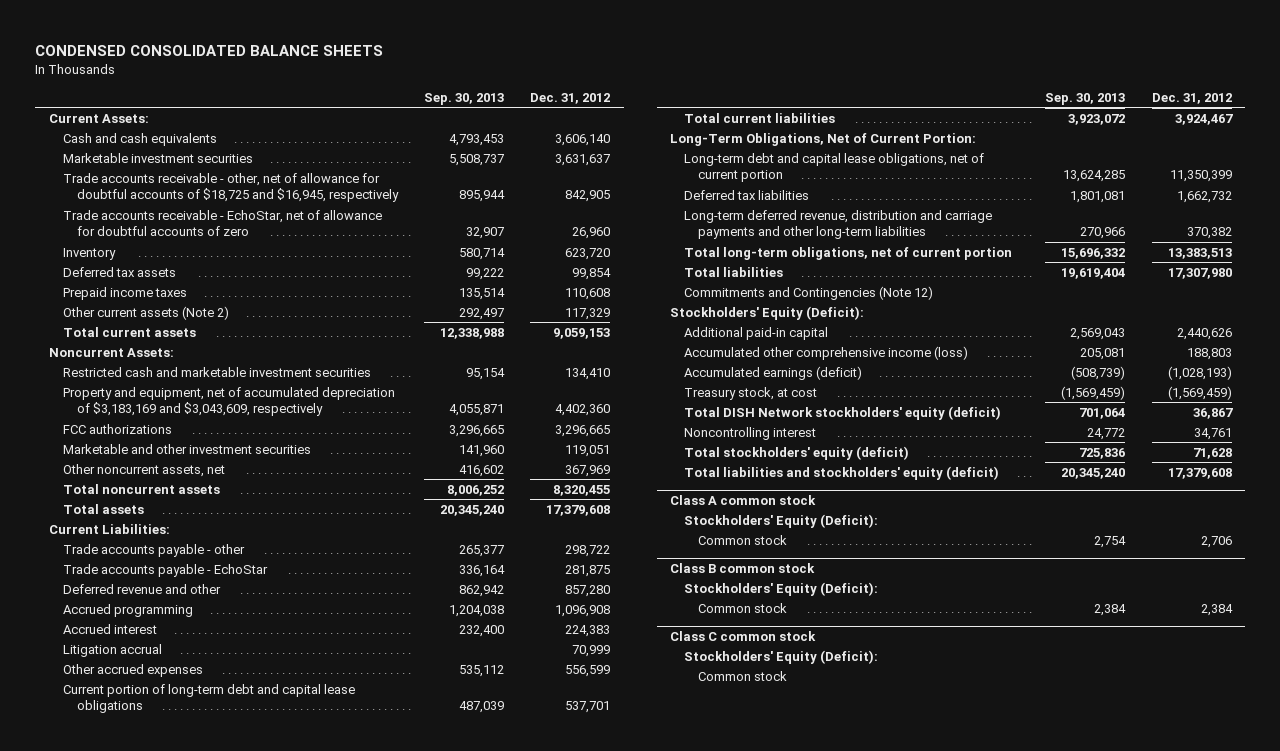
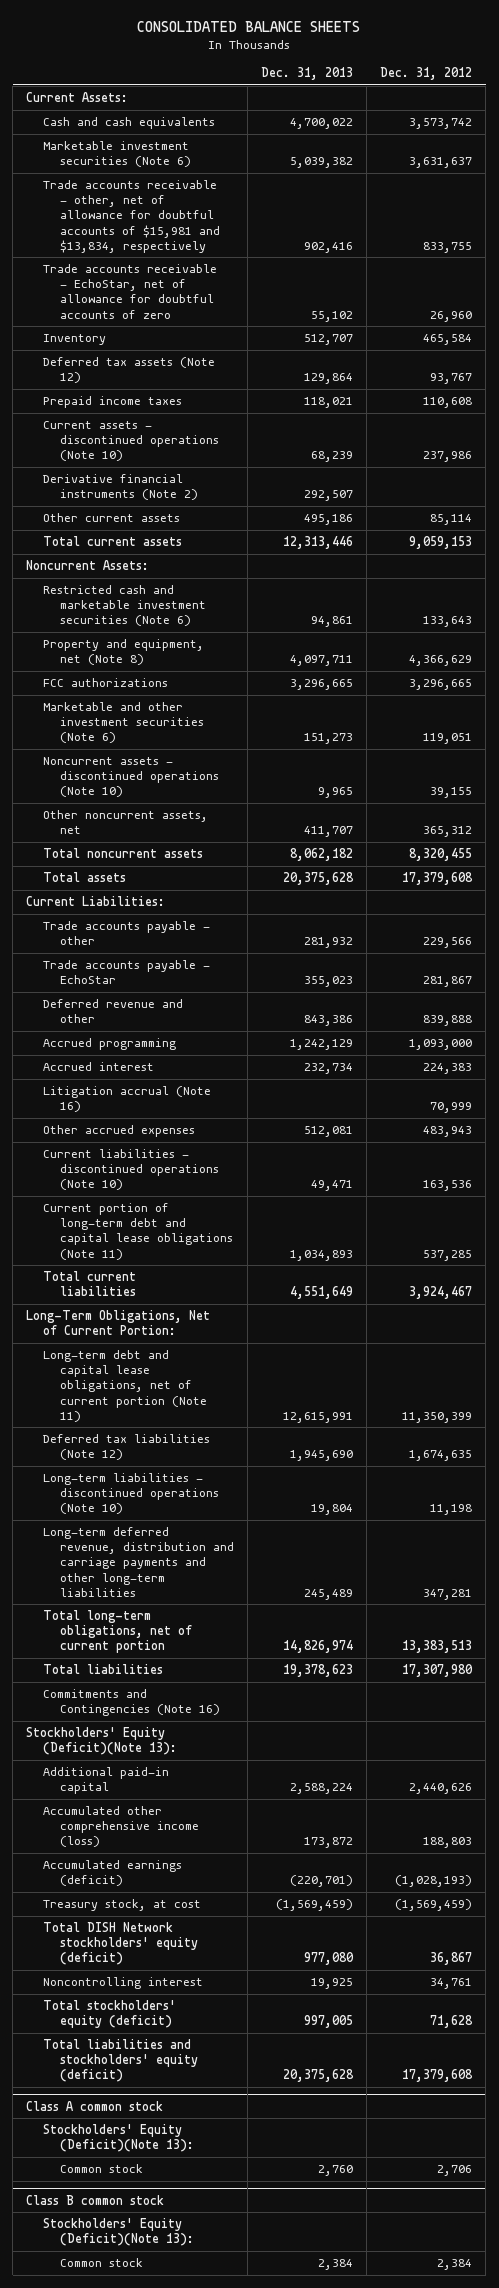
[35,44,384,56] CONDENSED CONSOLIDATED BALANCE SHEETS -> [137,20,361,32] CONSOLIDATED BALANCE SHEETS
[423,92,504,105] Sep. 30, 2013 -> none
none -> [261,67,354,81] Dec. 31, 2013
[555,133,611,146] 3,606,140 -> [409,118,473,130] 3,573,742
[62,152,253,163] Marketable investment securities -> [43,141,191,168] Marketable investment securities (Note 6)
[62,172,399,203] Trade accounts receivable - other, net of allowance for doubtful accounts of $18,725 and $16,945, respectively -> [43,180,220,253] Trade accounts receivable - other, net of allowance for doubtful accounts of $15,981 and $13,834, respectively
[565,190,611,203] 842,905 -> [423,241,473,253] 833,755
[565,247,611,260] 623,720 -> [423,334,473,346] 465,584
[62,266,176,277] Deferred tax assets -> [43,357,216,384] Deferred tax assets (Note 12)
[572,267,612,280] 99,854 -> [430,373,473,385] 93,767
none -> [43,421,219,462] Current assets - discontinued operations (Note 10)
none -> [43,474,198,501] Derivative financial instruments (Note 2)
[62,305,229,320] Other current assets (Note 2) -> [43,513,181,523] Other current assets
[565,307,611,320] 117,329 -> [430,514,473,526] 85,114
[62,366,371,377] Restricted cash and marketable investment securities -> [43,585,206,627] Restricted cash and marketable investment securities (Note 6)
[565,367,611,380] 134,410 -> [423,616,473,628] 133,643
[62,386,395,417] Property and equipment, net of accumulated depreciation of $3,183,169 and $3,043,609, respectively -> [43,639,205,666] Property and equipment, net (Note 8)
[555,404,611,417] 4,402,360 -> [409,655,473,667] 4,366,629
[62,443,311,454] Marketable and other investment securities -> [43,702,204,744] Marketable and other investment securities (Note 6)
none -> [43,757,219,798] Noncurrent assets - discontinued operations (Note 10)
[565,464,611,477] 367,969 -> [423,826,473,838] 365,312
[565,544,611,557] 298,722 -> [423,937,473,949] 229,566
[565,564,611,577] 281,875 -> [423,976,473,988] 281,867
[565,584,611,597] 857,280 -> [423,1015,473,1027] 839,888
[555,604,611,617] 1,096,908 -> [409,1039,473,1051] 1,093,000
[62,643,162,657] Litigation accrual -> [43,1086,212,1113] Litigation accrual (Note 16)
[565,664,611,677] 556,599 -> [423,1126,473,1138] 483,943
none -> [43,1149,219,1191] Current liabilities - discontinued operations (Note 10)
[62,683,355,714] Current portion of long-term debt and capital lease obligations -> [43,1203,233,1260] Current portion of long-term debt and capital lease obligations (Note 11)
[565,701,611,714] 537,701 -> [423,1249,473,1261] 537,285
[683,152,984,183] Long-term debt and capital lease obligations, net of current portion -> [43,1350,207,1422] Long-term debt and capital lease obligations, net of current portion (Note 11)
[683,189,809,200] Deferred tax liabilities -> [43,1434,211,1461] Deferred tax liabilities (Note 12)
[1176,190,1232,203] 1,662,732 -> [409,1450,473,1462] 1,674,635
none -> [43,1473,219,1515] Long-term liabilities - discontinued operations (Note 10)
[1186,227,1232,240] 370,382 -> [423,1588,473,1600] 347,281
[683,285,933,300] Commitments and Contingencies (Note 12) -> [43,1689,220,1717] Commitments and Contingencies (Note 16)
[669,305,864,320] Stockholders' Equity (Deficit): -> [26,1727,178,1756] Stockholders' Equity (Deficit)(Note 13):
[683,513,878,528] Stockholders' Equity (Deficit): -> [43,2124,194,2153] Stockholders' Equity (Deficit)(Note 13):
[683,581,878,596] Stockholders' Equity (Deficit): -> [43,2218,194,2247] Stockholders' Equity (Deficit)(Note 13):
[669,630,816,641] Class C common stock -> none
[683,649,878,664] Stockholders' Equity (Deficit): -> none
[697,670,787,681] Common stock -> none

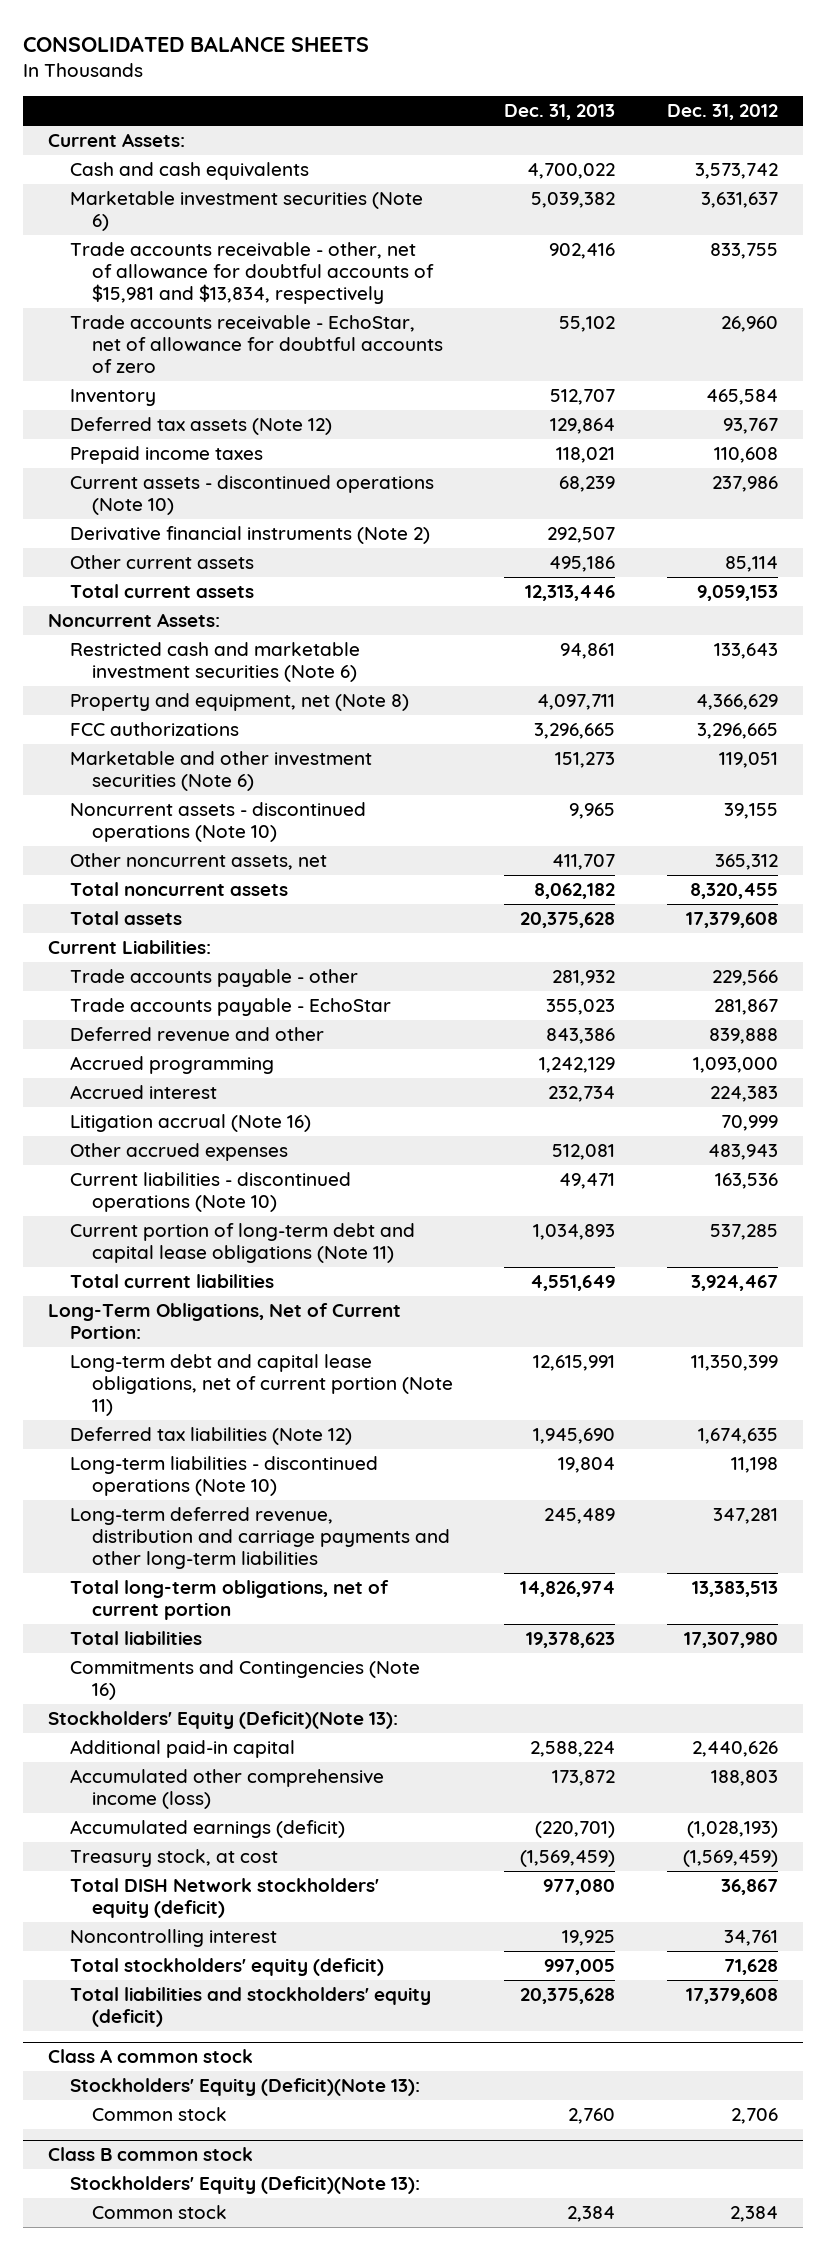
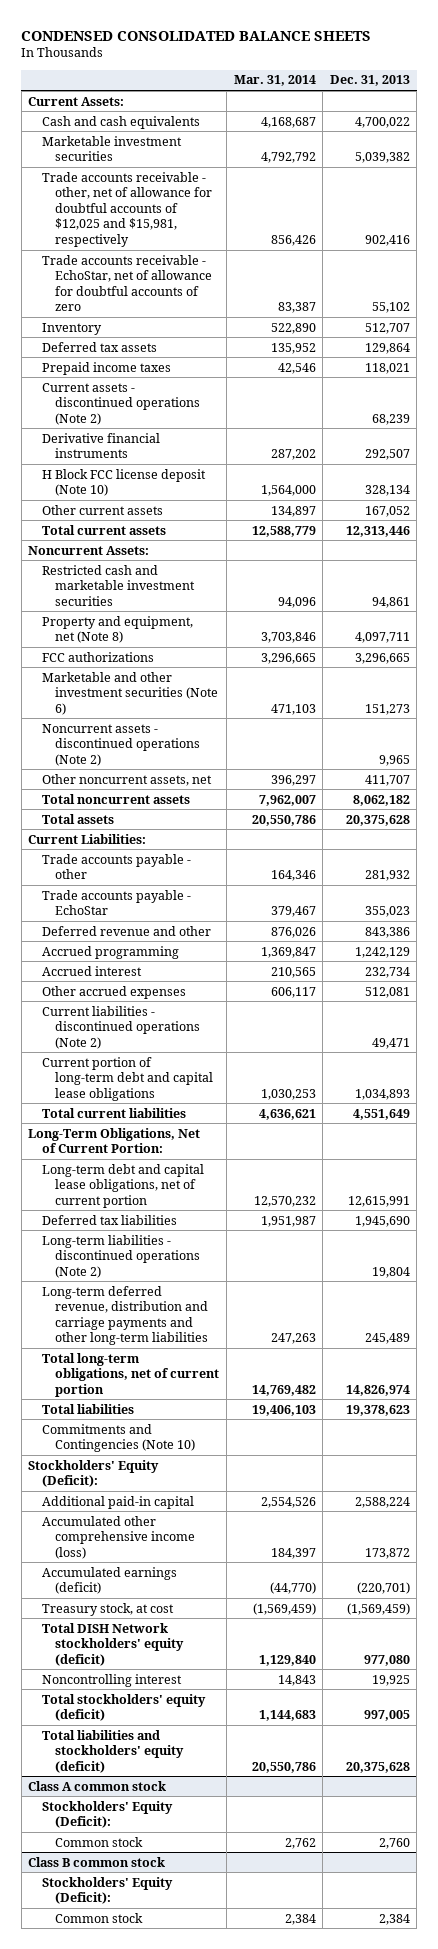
[22,35,369,52] CONSOLIDATED BALANCE SHEETS -> [21,30,372,41] CONDENSED CONSOLIDATED BALANCE SHEETS
[666,104,778,121] Dec. 31, 2012 -> none
none -> [233,75,316,87] Mar. 31, 2014
[70,191,424,232] Marketable investment securities (Note 6) -> [41,135,182,162] Marketable investment securities
[70,242,435,305] Trade accounts receivable - other, net of allowance for doubtful accounts of $15,981 and $13,834, respectively -> [41,171,213,248] Trade accounts receivable - other, net of allowance for doubtful accounts of $12,025 and $15,981, respectively
[70,417,333,436] Deferred tax assets (Note 12) -> [41,341,157,352] Deferred tax assets
[70,475,435,516] Current assets - discontinued operations (Note 10) -> [41,382,201,425] Current assets - discontinued operations (Note 2)
[70,526,431,545] Derivative financial instruments (Note 2) -> [41,432,160,459] Derivative financial instruments
none -> [41,468,206,497] H Block FCC license deposit (Note 10)
[549,556,616,573] 495,186 -> [364,505,410,517] 167,052
[70,642,361,683] Restricted cash and marketable investment securities (Note 6) -> [41,564,196,606] Restricted cash and marketable investment securities
[70,802,367,843] Noncurrent assets - discontinued operations (Note 10) -> [41,723,201,766] Noncurrent assets - discontinued operations (Note 2)
[70,1114,312,1133] Litigation accrual (Note 16) -> none
[70,1172,352,1213] Current liabilities - discontinued operations (Note 10) -> [41,1005,201,1049] Current liabilities - discontinued operations (Note 2)
[70,1223,416,1264] Current portion of long-term debt and capital lease obligations (Note 11) -> [41,1056,214,1101] Current portion of long-term debt and capital lease obligations
[70,1354,454,1417] Long-term debt and capital lease obligations, net of current portion (Note 11) -> [41,1163,204,1208] Long-term debt and capital lease obligations, net of current portion
[70,1427,353,1446] Deferred tax liabilities (Note 12) -> [41,1214,177,1225] Deferred tax liabilities
[70,1456,379,1497] Long-term liabilities - discontinued operations (Note 10) -> [41,1234,201,1278] Long-term liabilities - discontinued operations (Note 2)
[70,1660,421,1701] Commitments and Contingencies (Note 16) -> [41,1423,196,1453] Commitments and Contingencies (Note 10)
[48,1711,399,1730] Stockholders' Equity (Deficit)(Note 13): -> [28,1459,160,1488] Stockholders' Equity (Deficit):
[70,2078,421,2097] Stockholders' Equity (Deficit)(Note 13): -> [41,1800,173,1829] Stockholders' Equity (Deficit):
[70,2176,421,2195] Stockholders' Equity (Deficit)(Note 13): -> [41,1876,173,1905] Stockholders' Equity (Deficit):

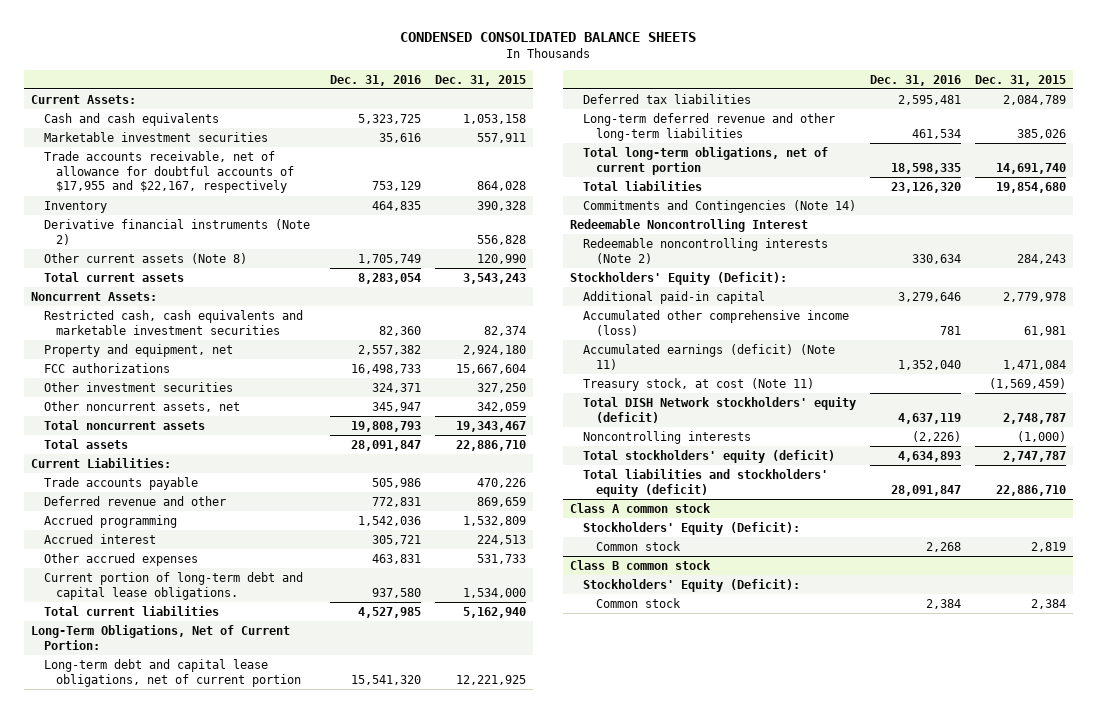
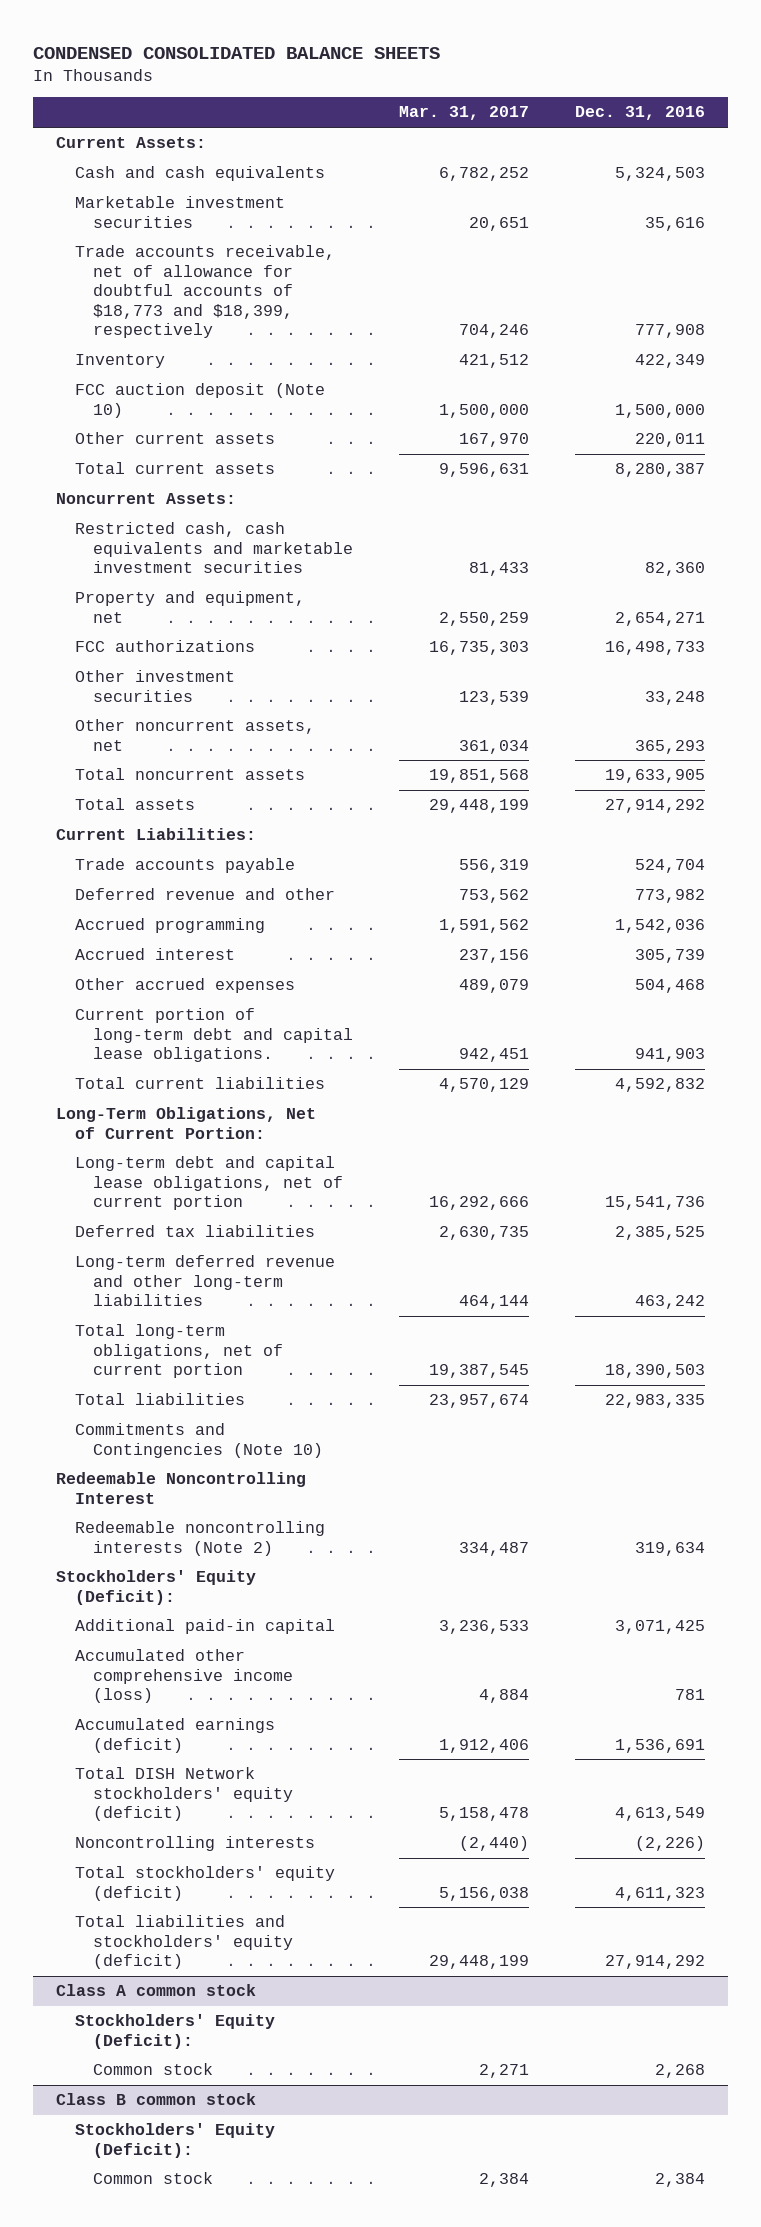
[435,74,527,86] Dec. 31, 2015 -> none
none -> [399,106,530,121] Mar. 31, 2017
[358,113,422,124] 5,323,725 -> [615,167,706,182] 5,324,503
[43,218,310,245] Derivative financial instruments (Note 2) -> none
[43,150,295,194] Trade accounts receivable, net of allowance for doubtful accounts of $17,955 and $22,167, respectively -> [74,245,335,338] Trade accounts receivable, net of allowance for doubtful accounts of $18,773 and $18,399, respectively
[372,181,422,192] 753,129 -> [635,323,706,338] 777,908
[372,200,422,211] 464,835 -> [635,354,706,369] 422,349
none -> [74,383,325,418] FCC auction deposit (Note 10)
[43,252,247,264] Other current assets (Note 8) -> [74,432,275,445] Other current assets
[358,253,422,264] 1,705,749 -> [635,433,706,448] 220,011
[358,272,422,284] 8,283,054 -> [615,463,706,478] 8,280,387
[358,344,422,355] 2,557,382 -> [615,611,706,626] 2,654,271
[372,382,422,393] 324,371 -> [645,690,706,705] 33,248
[372,401,422,412] 345,947 -> [635,739,706,754] 365,293
[351,420,422,432] 19,808,793 -> [605,769,706,784] 19,633,905
[351,439,422,451] 28,091,847 -> [605,799,706,814] 27,914,292
[372,477,422,488] 505,986 -> [635,859,706,874] 524,704
[372,496,422,507] 772,831 -> [635,889,706,904] 773,982
[372,534,422,545] 305,721 -> [635,949,706,964] 305,739
[372,553,422,564] 463,831 -> [635,979,706,994] 504,468
[372,587,422,598] 937,580 -> [635,1048,706,1063] 941,903
[358,606,422,618] 4,527,985 -> [615,1078,706,1093] 4,592,832
[351,674,422,685] 15,541,320 -> [605,1196,706,1211] 15,541,736
[897,94,961,105] 2,595,481 -> [615,1226,706,1241] 2,385,525
[911,128,961,139] 461,534 -> [635,1295,706,1310] 463,242
[890,162,961,174] 18,598,335 -> [605,1364,706,1379] 18,390,503
[890,181,961,193] 23,126,320 -> [605,1394,706,1409] 22,983,335
[582,199,856,213] Commitments and Contingencies (Note 14) -> [74,1423,324,1458] Commitments and Contingencies (Note 10)
[911,253,961,264] 330,634 -> [635,1541,706,1556] 319,634
[897,291,961,302] 3,279,646 -> [615,1620,706,1635] 3,071,425
[582,377,814,391] Treasury stock, at cost (Note 11) -> none
[582,343,835,370] Accumulated earnings (deficit) (Note 11) -> [74,1718,275,1753] Accumulated earnings (deficit)
[897,359,961,370] 1,352,040 -> [615,1738,706,1753] 1,536,691
[897,412,961,424] 4,637,119 -> [615,1807,706,1822] 4,613,549
[897,450,961,462] 4,634,893 -> [615,1886,706,1901] 4,611,323
[890,484,961,496] 28,091,847 -> [605,1955,706,1970] 27,914,292

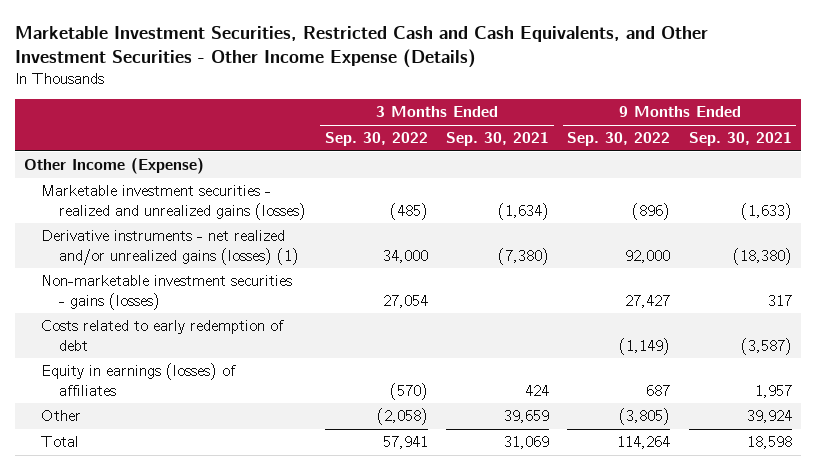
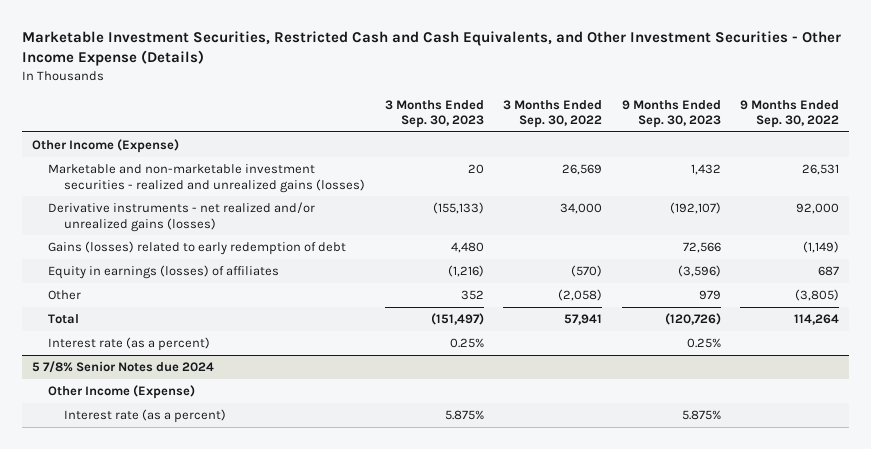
[445,132,549,147] Sep. 30, 2021 -> none
[688,132,792,147] Sep. 30, 2021 -> none
none -> [384,99,484,129] 3 Months Ended Sep. 30, 2023
none -> [621,99,721,129] 9 Months Ended Sep. 30, 2023
[41,275,293,310] Non-marketable investment securities - gains (losses) -> none
[41,185,307,220] Marketable investment securities - realized and unrealized gains (losses) -> [48,163,366,193] Marketable and non-marketable investment securities - realized and unrealized gains (losses)
[389,202,428,220] (485) -> [562,163,603,175] 26,569
[632,202,671,220] (896) -> [802,163,840,175] 26,531
[41,230,300,265] Derivative instruments - net realized and/or unrealized gains (losses) (1) -> [48,201,316,232] Derivative instruments - net realized and/or unrealized gains (losses)
[41,320,285,351] Costs related to early redemption of debt -> [48,240,347,255] Gains (losses) related to early redemption of debt
none -> [48,336,211,351] Interest rate (as a percent)
none -> [31,360,214,373] 5 7/8% Senior Notes due 2024
none -> [48,384,196,399] Other Income (Expense)
none -> [64,408,227,423] Interest rate (as a percent)

